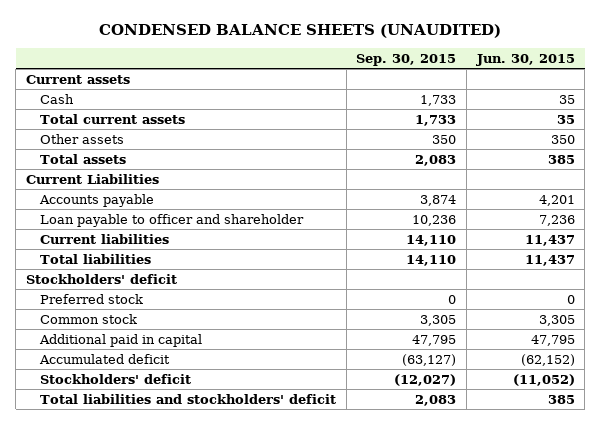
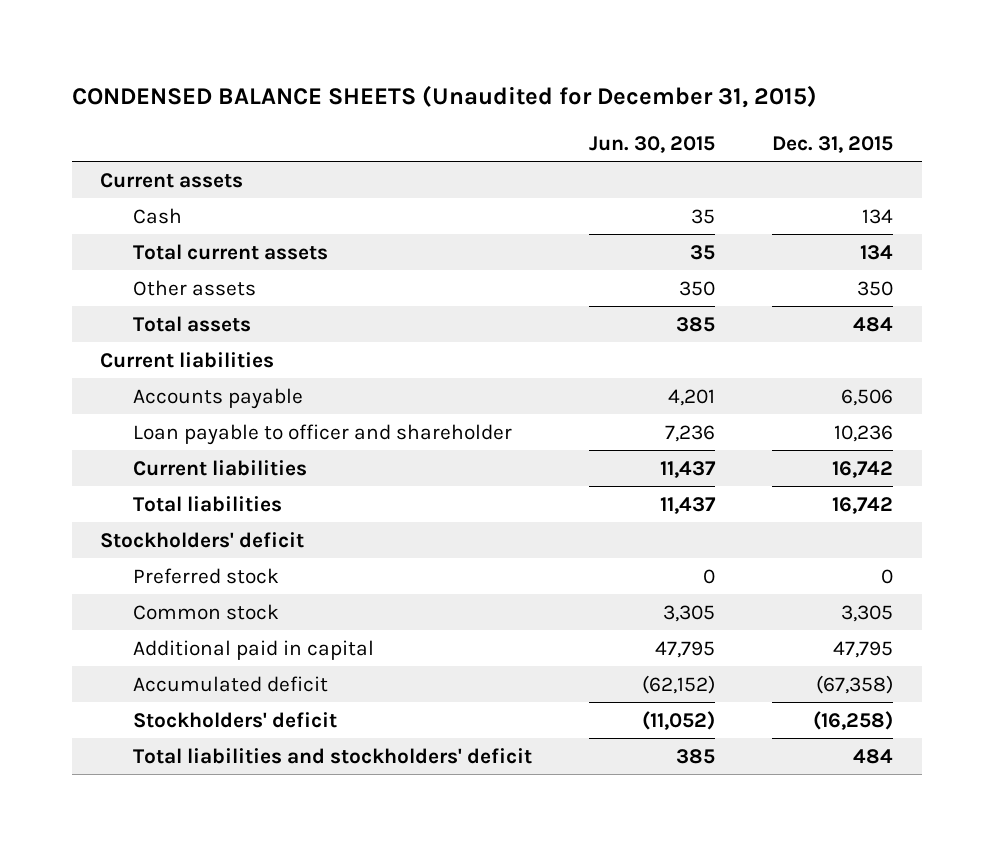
[99,24,502,39] CONDENSED BALANCE SHEETS (UNAUDITED) -> [71,85,817,109] CONDENSED BALANCE SHEETS (Unaudited for December 31, 2015)
[356,53,457,66] Sep. 30, 2015 -> none
none -> [772,135,894,153] Dec. 31, 2015
[25,173,159,184] Current Liabilities -> [100,351,275,368] Current liabilities

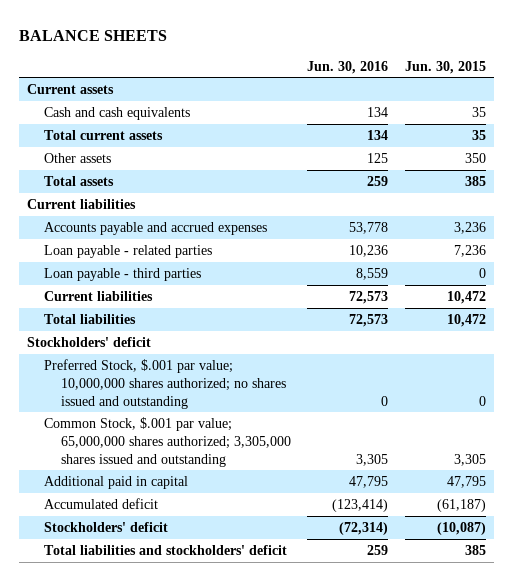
[71,85,817,109] CONDENSED BALANCE SHEETS (Unaudited for December 31, 2015) -> [19,29,168,41] BALANCE SHEETS
[772,135,894,153] Dec. 31, 2015 -> none
none -> [307,60,389,74] Jun. 30, 2016
[133,207,183,224] Cash -> [44,106,191,120] Cash and cash equivalents
[133,387,304,409] Accounts payable -> none
none -> [44,221,268,235] Accounts payable and accrued expenses
none -> [44,244,213,258] Loan payable - related parties
[133,423,513,445] Loan payable to officer and shareholder -> [44,267,202,281] Loan payable - third parties
[665,424,716,442] 7,236 -> [478,267,486,278] 0
[660,460,717,478] 11,437 -> [446,290,486,304] 10,472
[660,496,717,514] 11,437 -> [446,313,486,327] 10,472
[133,567,280,584] Preferred stock -> [44,358,286,409] Preferred Stock, $.001 par value; 10,000,000 shares authorized; no shares issued and outstanding
[133,603,280,620] Common stock -> [44,416,291,467] Common Stock, $.001 par value; 65,000,000 shares authorized; 3,305,000 shares issued and outstanding
[642,674,716,694] (62,152) -> [436,498,486,512] (61,187)
[642,710,716,730] (11,052) -> [436,521,486,535] (10,087)

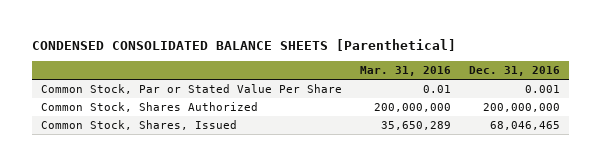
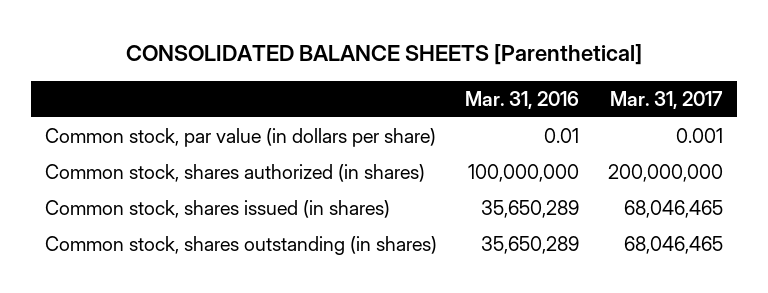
[32,38,457,51] CONDENSED CONSOLIDATED BALANCE SHEETS [Parenthetical] -> [125,44,642,66] CONSOLIDATED BALANCE SHEETS [Parenthetical]
[469,65,561,76] Dec. 31, 2016 -> none
none -> [609,90,723,109] Mar. 31, 2017
[41,84,343,95] Common Stock, Par or Stated Value Per Share -> [45,128,437,148] Common stock, par value (in dollars per share)
[41,102,259,113] Common Stock, Shares Authorized -> [45,164,426,183] Common stock, shares authorized (in shares)
[374,103,452,113] 200,000,000 -> [468,164,580,183] 100,000,000
[41,120,238,131] Common Stock, Shares, Issued -> [45,200,391,219] Common stock, shares issued (in shares)
none -> [45,236,438,256] Common stock, shares outstanding (in shares)

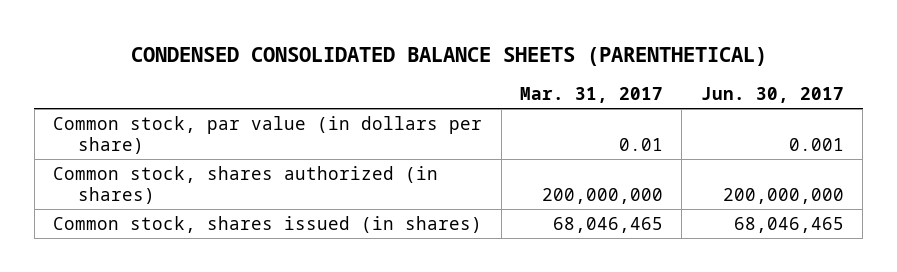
[125,44,642,66] CONSOLIDATED BALANCE SHEETS [Parenthetical] -> [130,46,767,66] CONDENSED CONSOLIDATED BALANCE SHEETS (PARENTHETICAL)
[465,90,580,109] Mar. 31, 2016 -> none
none -> [700,87,844,104] Jun. 30, 2017
[675,128,723,144] 0.001 -> [619,137,664,151] 0.01
[45,236,438,256] Common stock, shares outstanding (in shares) -> none

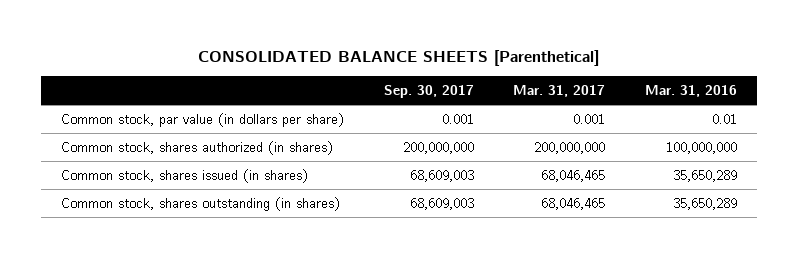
[130,46,767,66] CONDENSED CONSOLIDATED BALANCE SHEETS (PARENTHETICAL) -> [197,50,599,67] CONSOLIDATED BALANCE SHEETS [Parenthetical]
[700,87,844,104] Jun. 30, 2017 -> none
none -> [383,84,474,98] Sep. 30, 2017
none -> [645,84,738,97] Mar. 31, 2016
[619,137,664,151] 0.01 -> [573,113,606,124] 0.001
none -> [60,196,340,211] Common stock, shares outstanding (in shares)

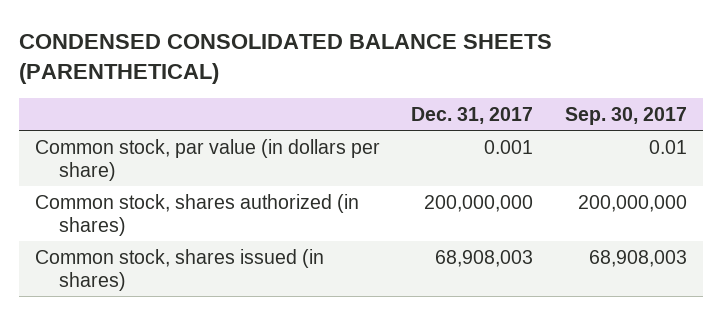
[197,50,599,67] CONSOLIDATED BALANCE SHEETS [Parenthetical] -> [18,33,552,84] CONDENSED CONSOLIDATED BALANCE SHEETS (PARENTHETICAL)
[513,84,606,97] Mar. 31, 2017 -> none
[645,84,738,97] Mar. 31, 2016 -> none
none -> [411,106,534,124] Dec. 31, 2017
[441,113,474,124] 0.001 -> [649,139,688,154] 0.01
[60,196,340,211] Common stock, shares outstanding (in shares) -> none
[409,169,474,182] 68,609,003 -> [589,249,688,267] 68,908,003

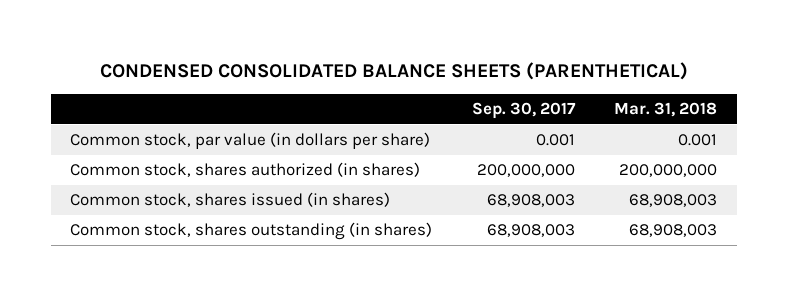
[411,106,534,124] Dec. 31, 2017 -> none
none -> [613,102,717,118] Mar. 31, 2018
[649,139,688,154] 0.01 -> [535,134,575,147] 0.001
none -> [70,222,433,241] Common stock, shares outstanding (in shares)

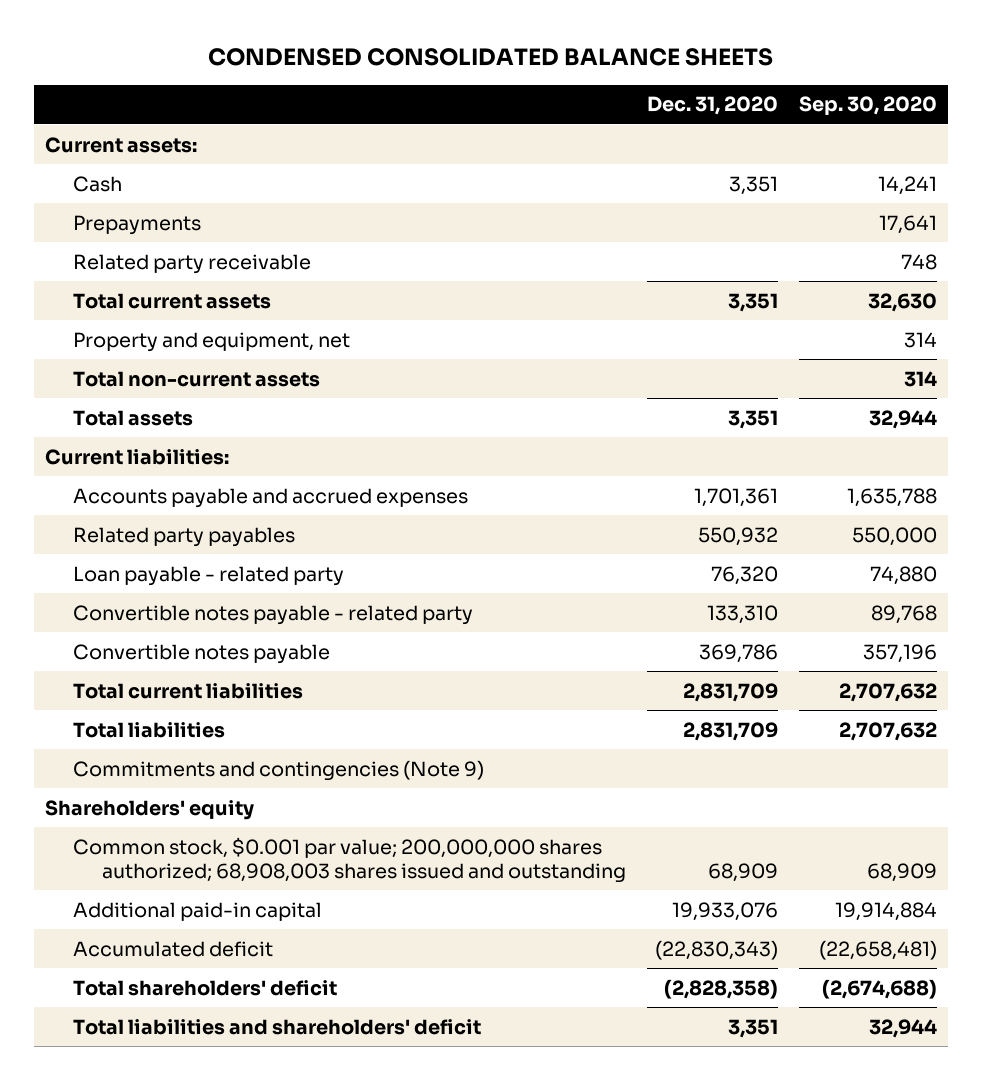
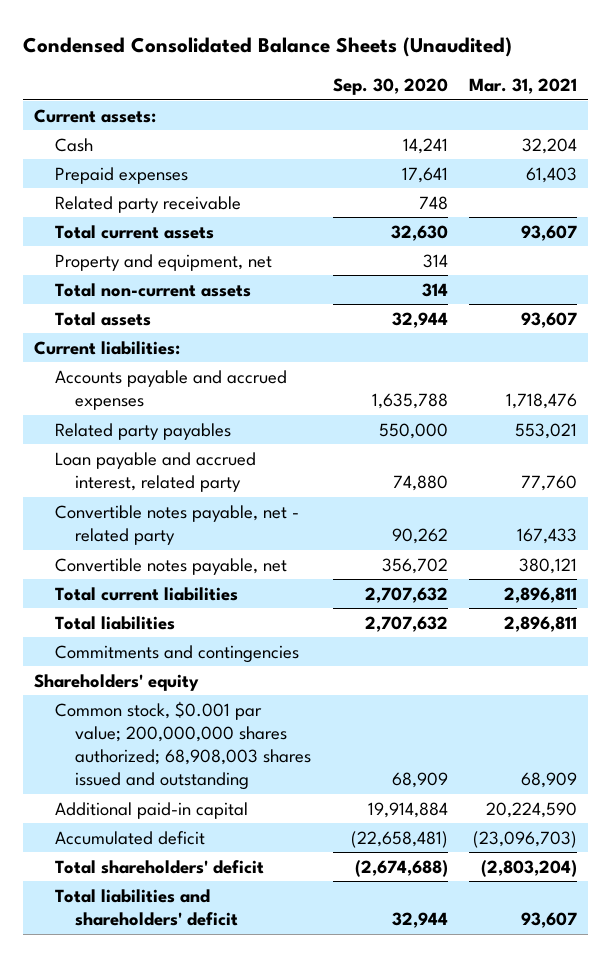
[207,47,773,66] CONDENSED CONSOLIDATED BALANCE SHEETS -> [23,36,513,57] Condensed Consolidated Balance Sheets (Unaudited)
[646,96,778,116] Dec. 31, 2020 -> none
none -> [469,77,578,94] Mar. 31, 2021
[73,214,202,235] Prepayments -> [54,166,188,184] Prepaid expenses
[73,565,345,586] Loan payable - related party -> [54,451,256,492] Loan payable and accrued interest, related party
[73,604,474,625] Convertible notes payable - related party -> [54,504,299,545] Convertible notes payable, net - related party
[871,604,938,624] 89,768 -> [391,527,448,544] 90,262
[73,643,331,664] Convertible notes payable -> [54,557,287,575] Convertible notes payable, net
[863,643,938,663] 357,196 -> [381,557,448,574] 356,702
[73,759,485,781] Commitments and contingencies (Note 9) -> [54,644,299,663] Commitments and contingencies

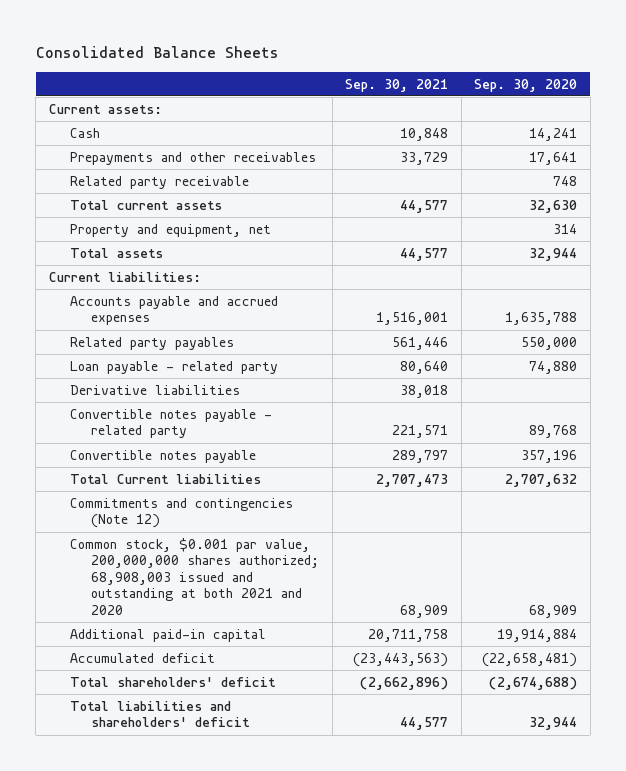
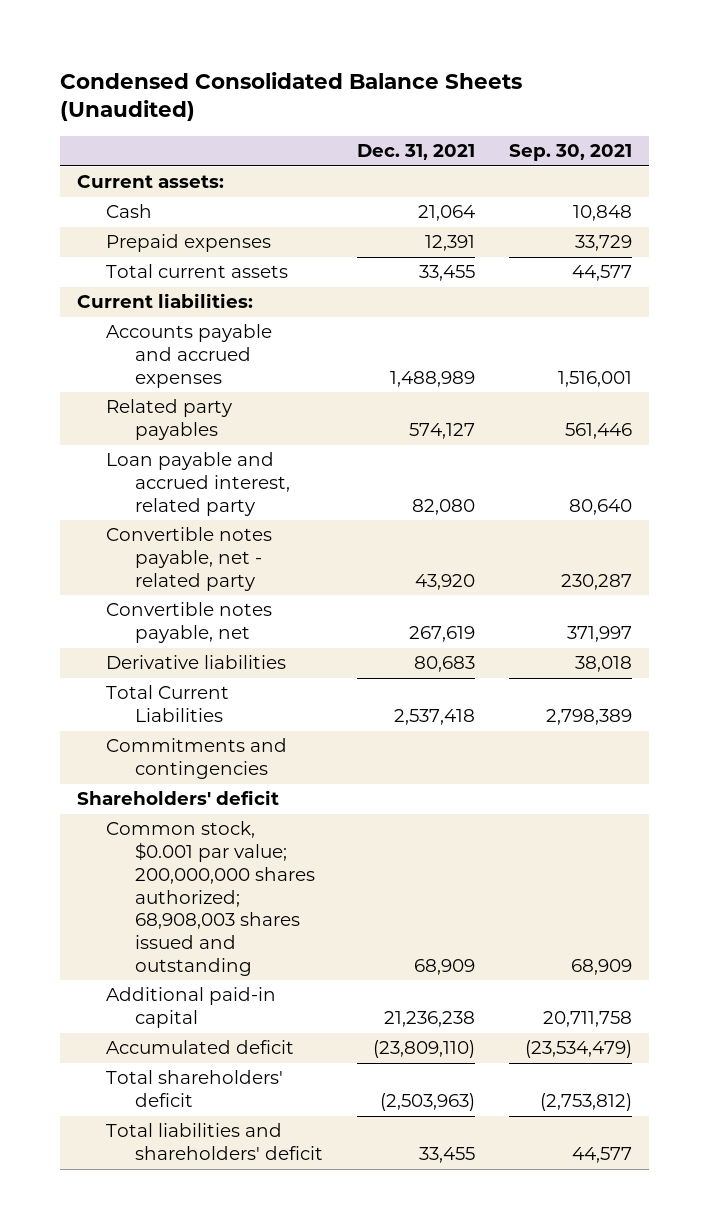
[35,45,279,58] Consolidated Balance Sheets -> [59,71,522,122] Condensed Consolidated Balance Sheets (Unaudited)
[474,78,578,92] Sep. 30, 2020 -> none
none -> [356,144,475,161] Dec. 31, 2021
[70,175,250,189] Related party receivable -> none
[70,151,317,165] Prepayments and other receivables -> [105,234,271,253] Prepaid expenses
[70,223,272,237] Property and equipment, net -> none
[70,247,164,258] Total assets -> none
[70,360,279,374] Loan payable - related party -> [105,452,291,516] Loan payable and accrued interest, related party
none -> [105,527,272,591] Convertible notes payable, net - related party
none -> [105,602,272,644] Convertible notes payable, net
[70,408,273,439] Convertible notes payable - related party -> none
[70,449,257,463] Convertible notes payable -> none
[70,473,262,484] Total Current liabilities -> [105,685,229,723] Total Current Liabilities
[376,473,449,487] 2,707,473 -> [545,709,632,726] 2,798,389
[70,497,294,529] Commitments and contingencies (Note 12) -> [105,738,287,780] Commitments and contingencies
none -> [76,790,279,806] Shareholders' deficit
[70,537,320,615] Common stock, $0.001 par value, 200,000,000 shares authorized; 68,908,003 issued and outstanding at both 2021 and 2020 -> [105,821,316,976] Common stock, $0.001 par value; 200,000,000 shares authorized; 68,908,003 shares issued and outstanding
[353,652,449,667] (23,443,563) -> [524,1040,632,1059] (23,534,479)
[360,676,449,690] (2,662,896) -> [539,1093,632,1112] (2,753,812)

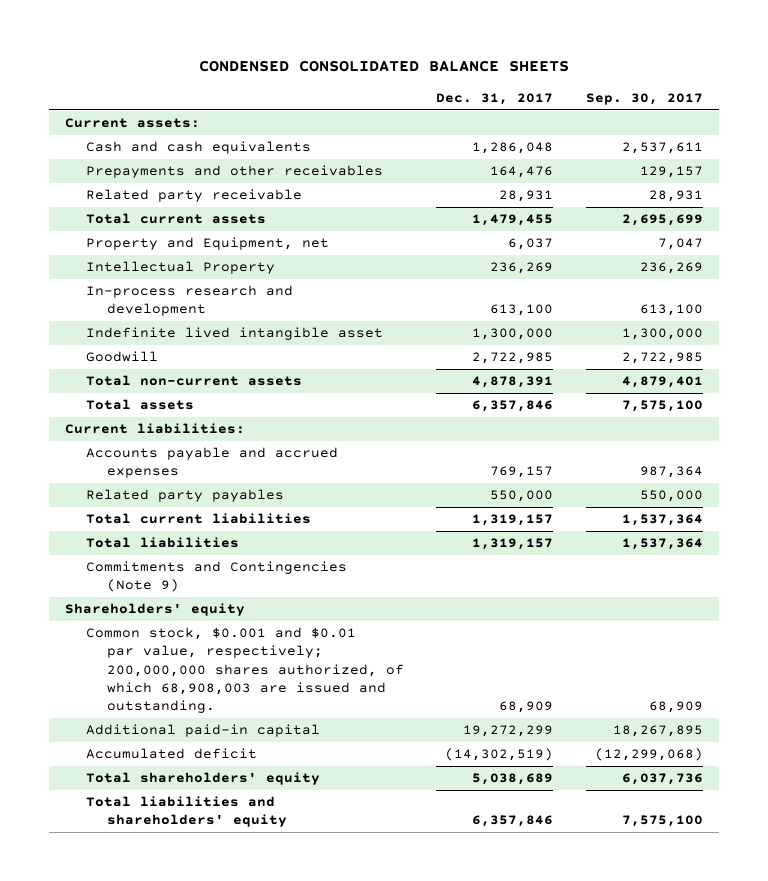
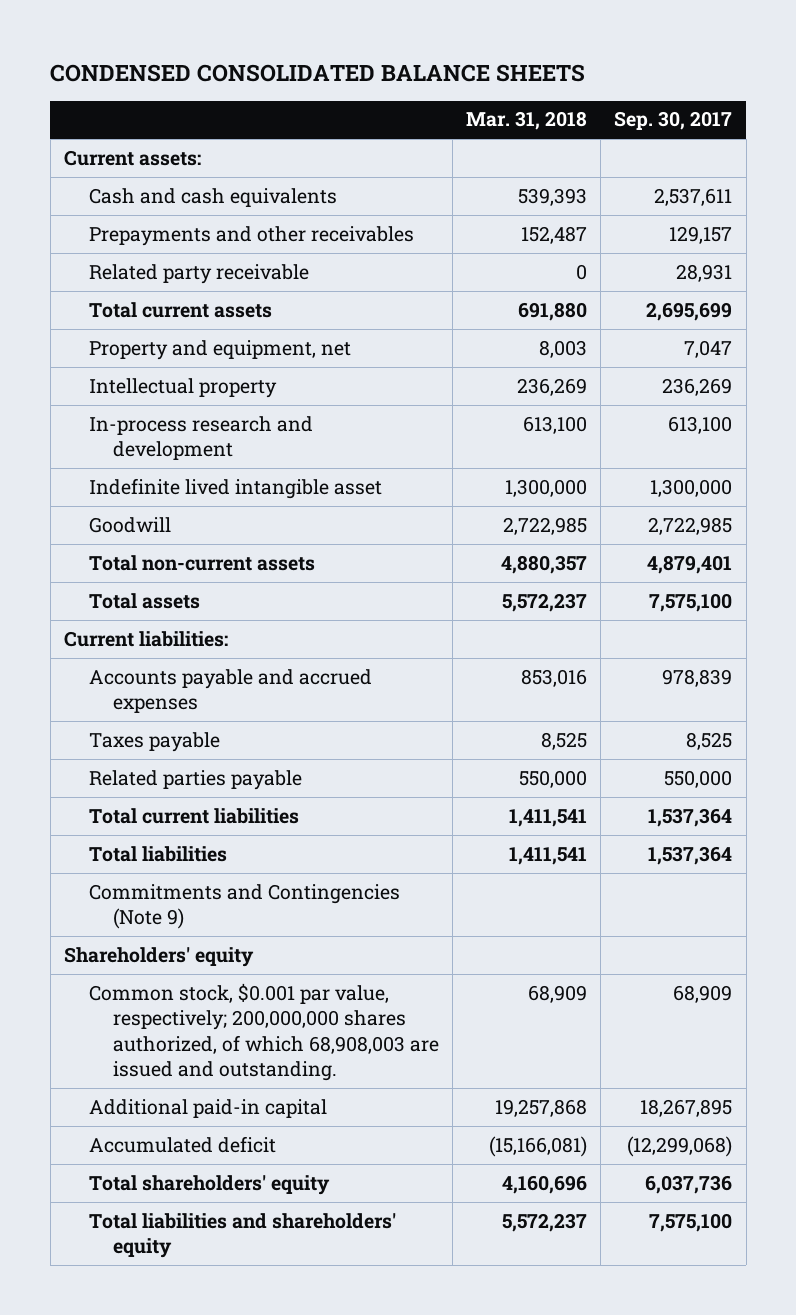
[436,93,554,106] Dec. 31, 2017 -> none
none -> [466,111,588,131] Mar. 31, 2018
[85,237,329,251] Property and Equipment, net -> [88,339,351,360] Property and equipment, net
[85,261,275,275] Intellectual Property -> [88,377,277,398] Intellectual property
[85,489,284,503] Related party payables -> none
[639,466,703,479] 987,364 -> [662,668,733,687] 978,839
none -> [88,731,220,752] Taxes payable
none -> [88,769,302,790] Related parties payable
[85,627,404,714] Common stock, $0.001 and $0.01 par value, respectively; 200,000,000 shares authorized, of which 68,908,003 are issued and outstanding. -> [88,982,440,1082] Common stock, $0.001 par value, respectively; 200,000,000 shares authorized, of which 68,908,003 are issued and outstanding.

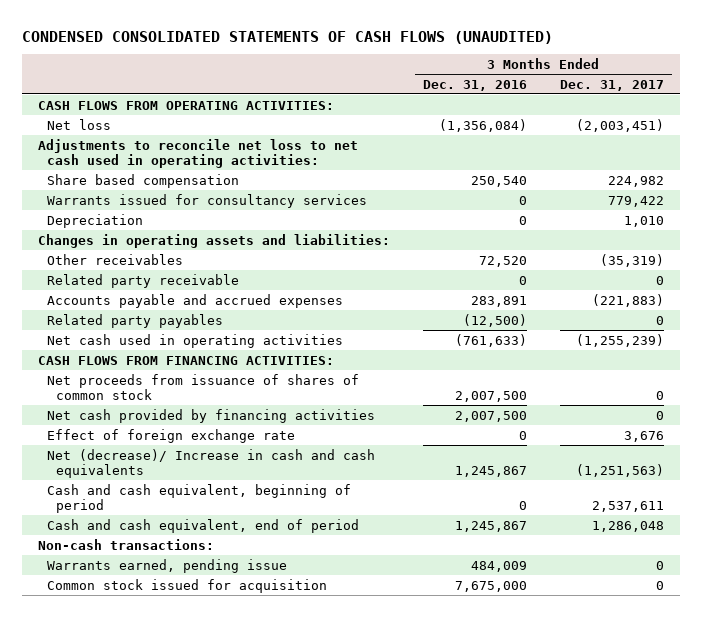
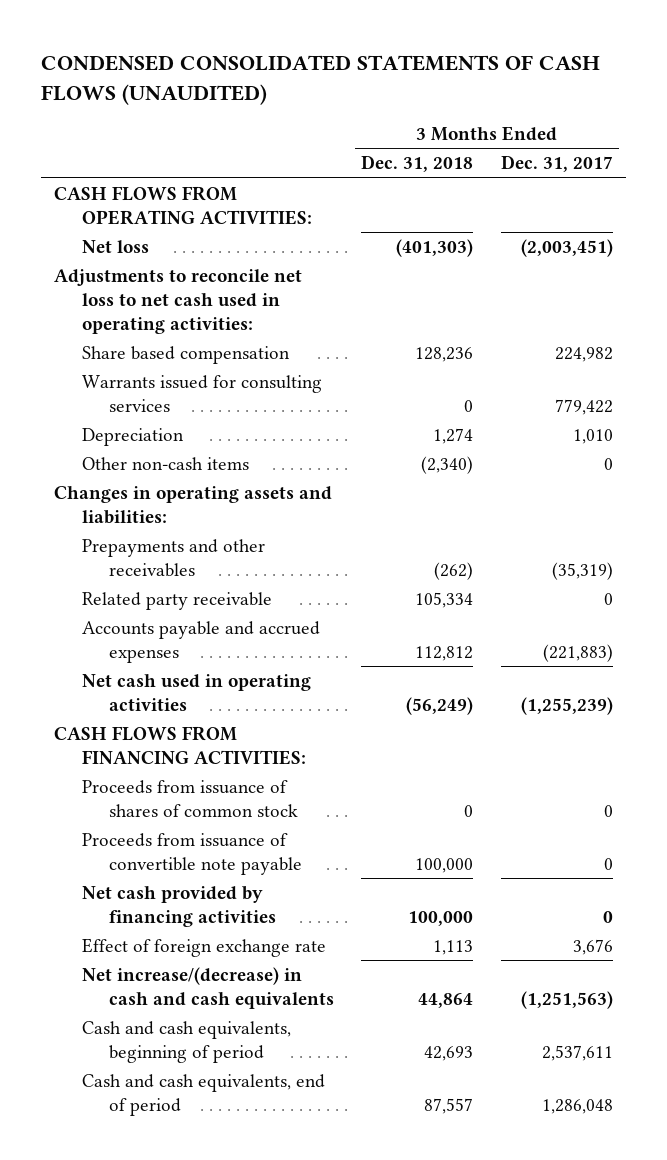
[422,79,527,91] Dec. 31, 2016 -> none
none -> [361,155,474,173] Dec. 31, 2018
[47,193,368,208] Warrants issued for consultancy services -> [81,374,322,412] Warrants issued for consulting services
none -> [81,456,249,470] Other non-cash items
[47,253,184,265] Other receivables -> [81,538,265,577] Prepayments and other receivables
[47,313,224,328] Related party payables -> none
[47,373,360,400] Net proceeds from issuance of shares of common stock -> [81,779,299,817] Proceeds from issuance of shares of common stock
none -> [81,832,303,875] Proceeds from issuance of convertible note payable
[38,538,215,550] Non-cash transactions: -> none
[47,558,288,573] Warrants earned, pending issue -> none
[47,578,328,593] Common stock issued for acquisition -> none
[47,448,376,478] Net (decrease)/ Increase in cash and cash equivalents -> [81,966,335,1009] Net increase/(decrease) in cash and cash equivalents
[47,483,352,513] Cash and cash equivalent, beginning of period -> [81,1020,291,1063] Cash and cash equivalents, beginning of period
[47,518,360,533] Cash and cash equivalent, end of period -> [81,1073,325,1116] Cash and cash equivalents, end of period

